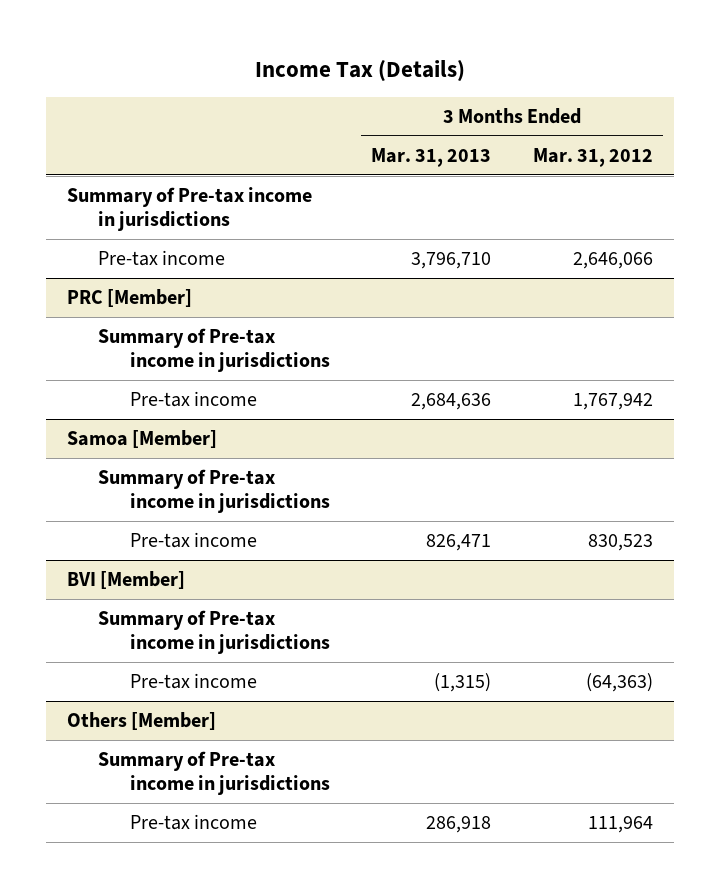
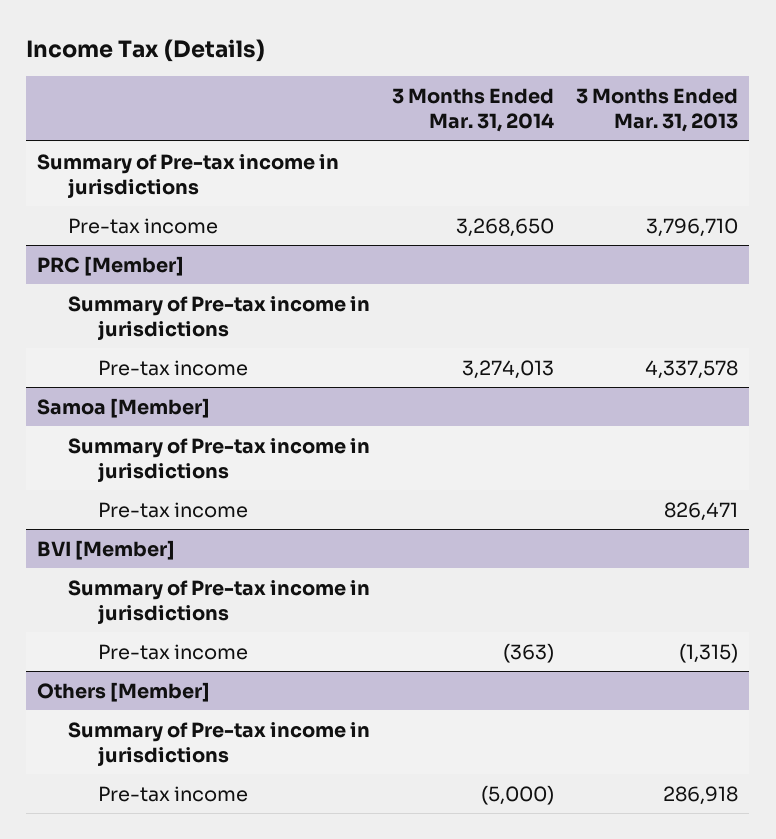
[532,147,653,167] Mar. 31, 2012 -> none
none -> [392,87,555,133] 3 Months Ended Mar. 31, 2014
[411,393,492,411] 2,684,636 -> [645,359,739,379] 4,337,578

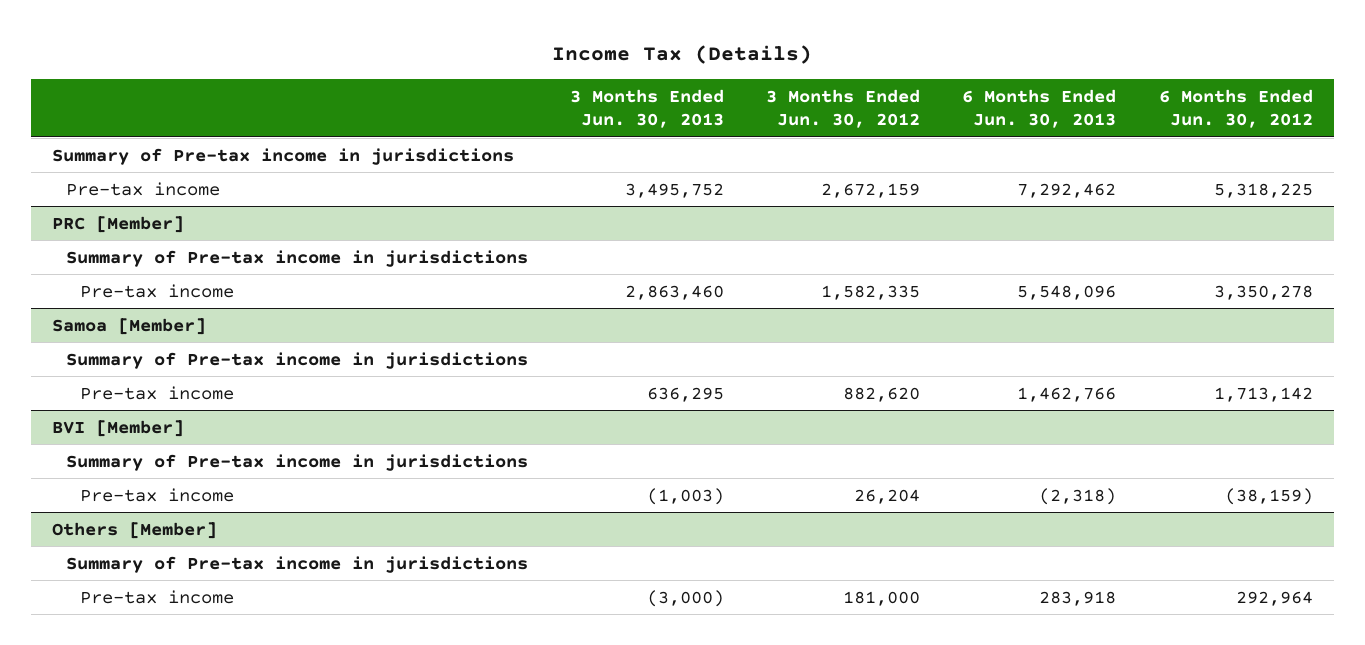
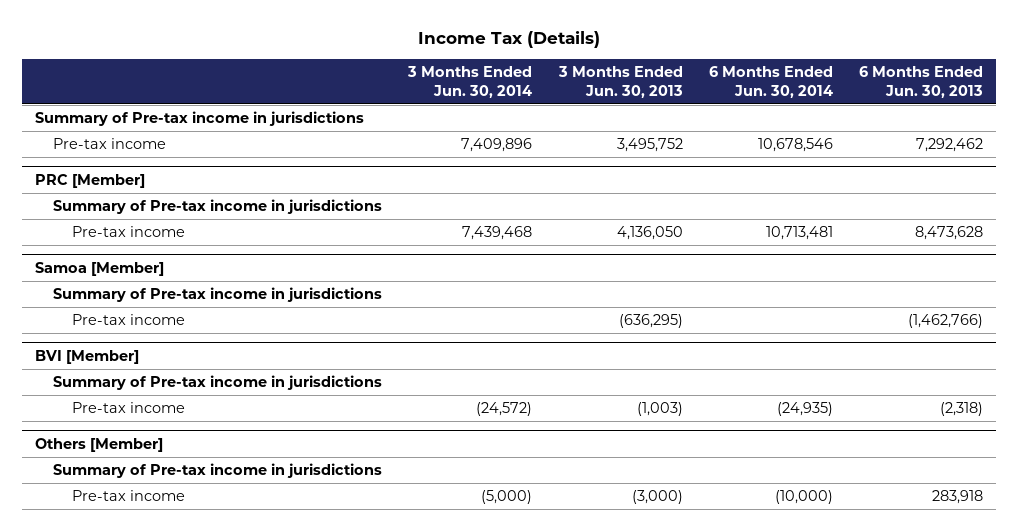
[766,88,921,129] 3 Months Ended Jun. 30, 2012 -> none
[1158,88,1313,129] 6 Months Ended Jun. 30, 2012 -> none
none -> [407,66,533,98] 3 Months Ended Jun. 30, 2014
none -> [708,66,833,98] 6 Months Ended Jun. 30, 2014
[625,284,725,300] 2,863,460 -> [616,226,683,241] 4,136,050
[1017,284,1117,300] 5,548,096 -> [915,226,984,241] 8,473,628
[647,386,725,402] 636,295 -> [618,314,683,329] (636,295)
[1017,386,1117,402] 1,462,766 -> [908,314,984,329] (1,462,766)

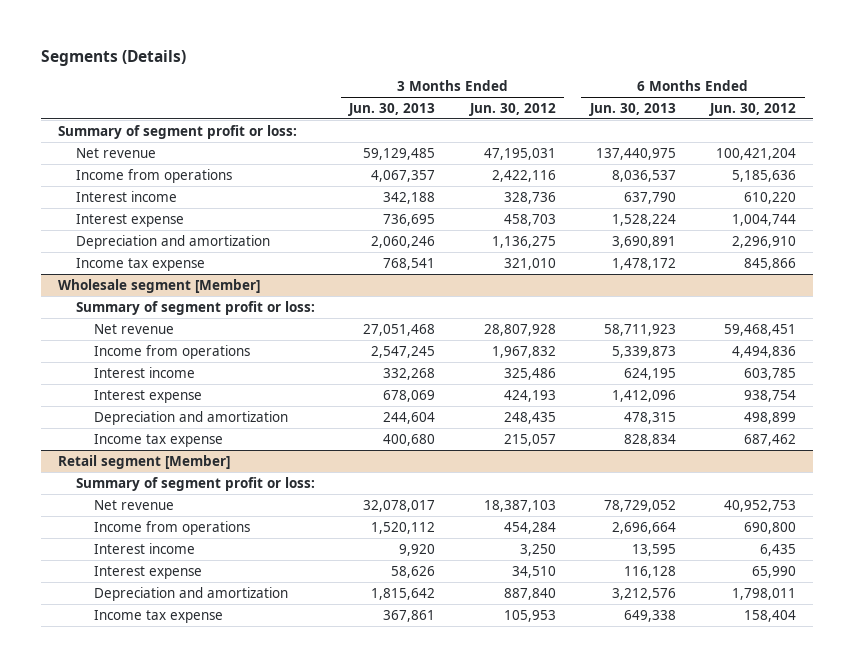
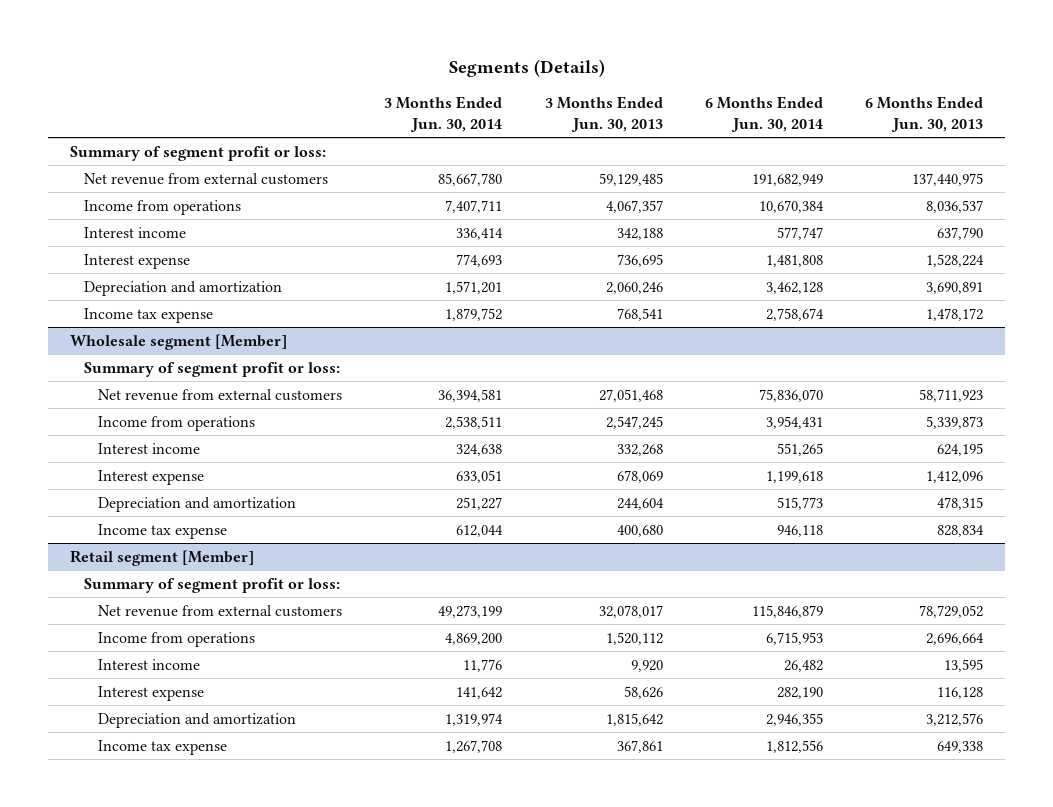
[468,103,556,117] Jun. 30, 2012 -> none
[709,103,797,117] Jun. 30, 2012 -> none
none -> [384,96,503,132] 3 Months Ended Jun. 30, 2014
none -> [705,96,824,132] 6 Months Ended Jun. 30, 2014
[76,147,157,158] Net revenue -> [83,172,328,185] Net revenue from external customers
[94,323,175,334] Net revenue -> [97,388,342,401] Net revenue from external customers
[94,499,175,510] Net revenue -> [97,604,342,617] Net revenue from external customers

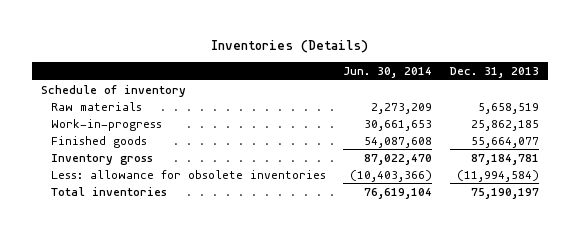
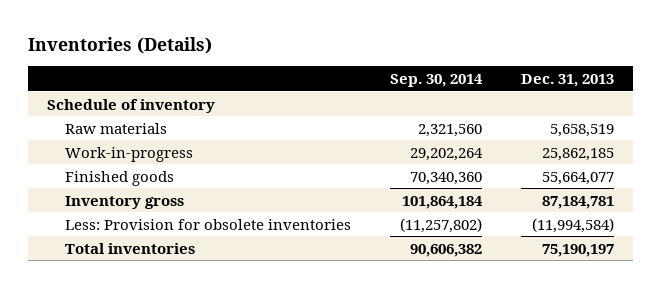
[343,67,433,79] Jun. 30, 2014 -> none
none -> [390,73,484,87] Sep. 30, 2014
[50,169,326,179] Less: allowance for obsolete inventories -> [65,218,352,230] Less: Provision for obsolete inventories

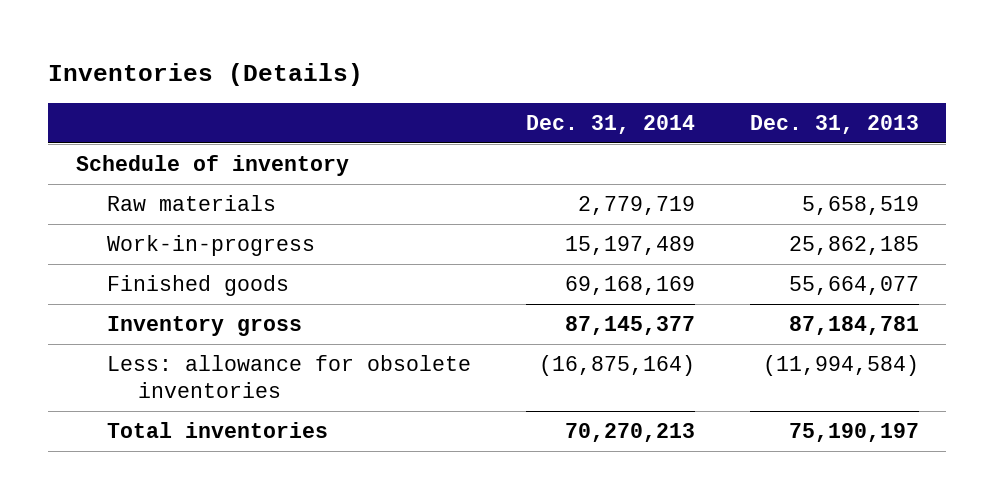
[390,73,484,87] Sep. 30, 2014 -> none
none -> [525,114,695,134] Dec. 31, 2014
[65,218,352,230] Less: Provision for obsolete inventories -> [106,355,471,399] Less: allowance for obsolete inventories

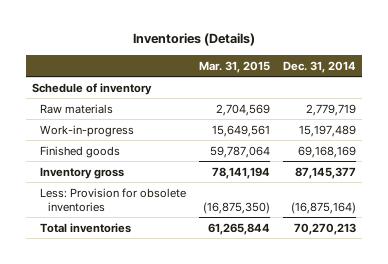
[749,114,919,134] Dec. 31, 2013 -> none
none -> [199,60,271,73] Mar. 31, 2015
[106,355,471,399] Less: allowance for obsolete inventories -> [40,187,187,212] Less: Provision for obsolete inventories

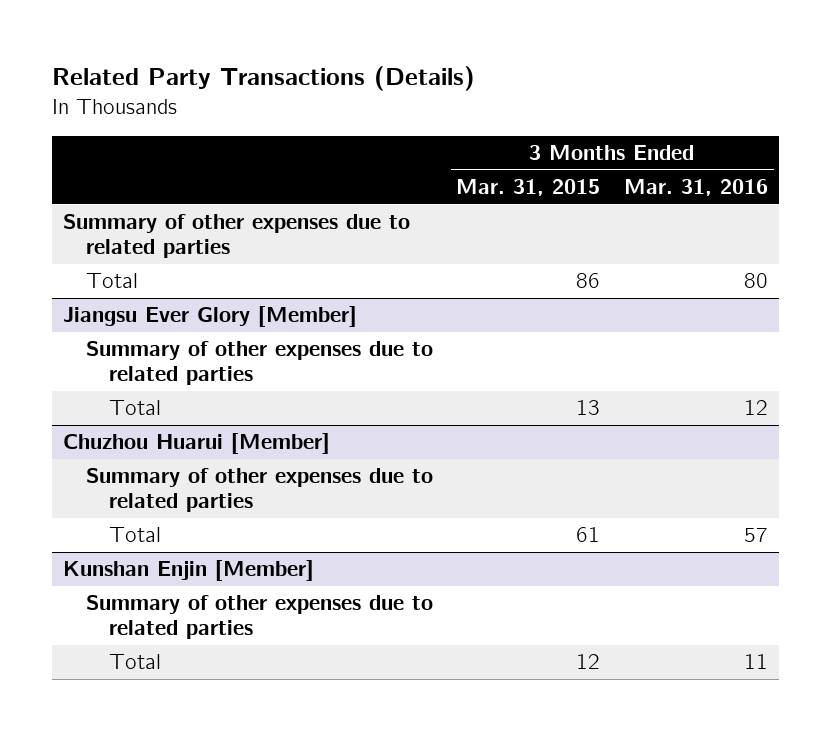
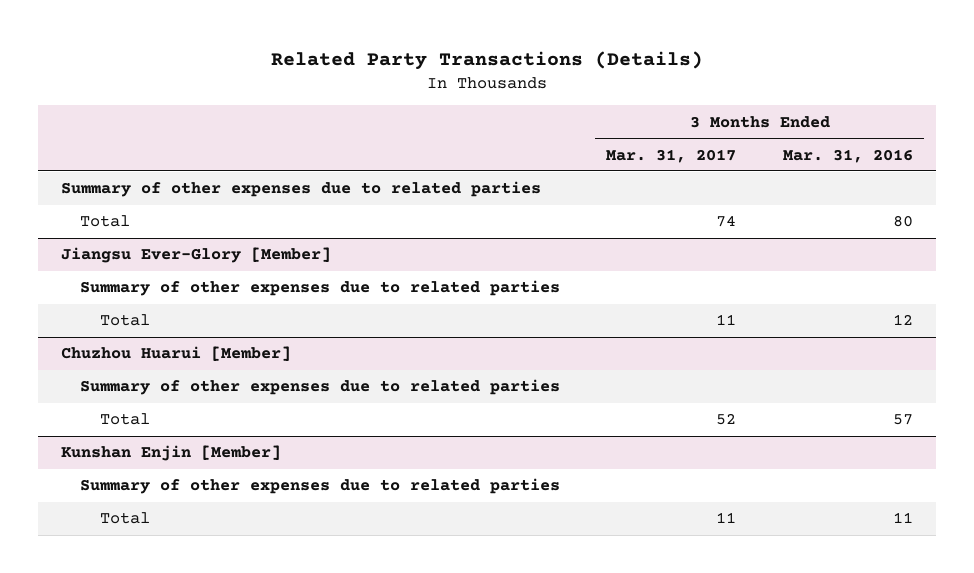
[456,179,601,197] Mar. 31, 2015 -> none
none -> [606,148,737,163] Mar. 31, 2017
[63,306,358,328] Jiangsu Ever Glory [Member] -> [61,247,332,264] Jiangsu Ever-Glory [Member]

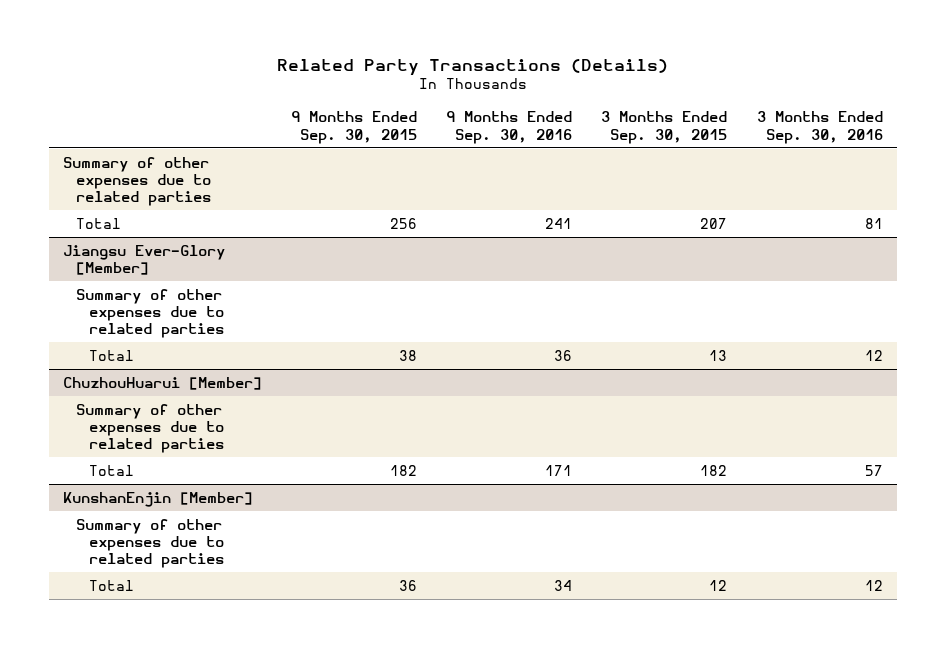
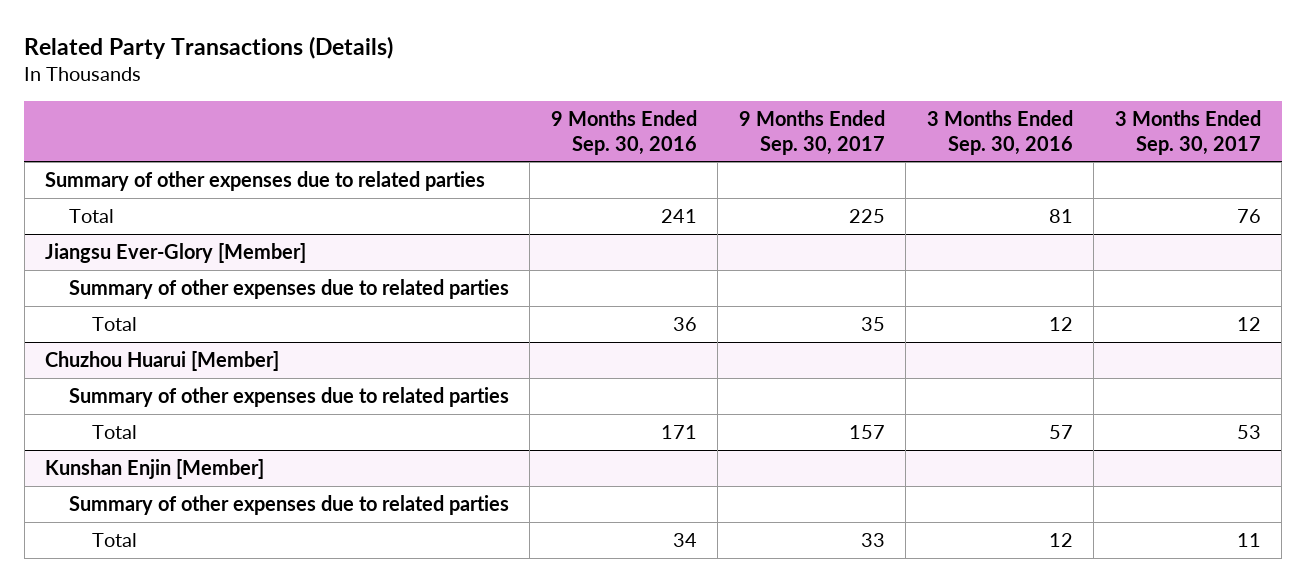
[291,111,418,144] 9 Months Ended Sep. 30, 2015 -> none
[601,111,728,144] 3 Months Ended Sep. 30, 2015 -> none
none -> [738,110,885,155] 9 Months Ended Sep. 30, 2017
none -> [1114,110,1261,155] 3 Months Ended Sep. 30, 2017
[63,376,263,390] ChuzhouHuarui [Member] -> [45,350,280,371] Chuzhou Huarui [Member]
[63,491,254,507] KunshanEnjin [Member] -> [45,458,265,479] Kunshan Enjin [Member]

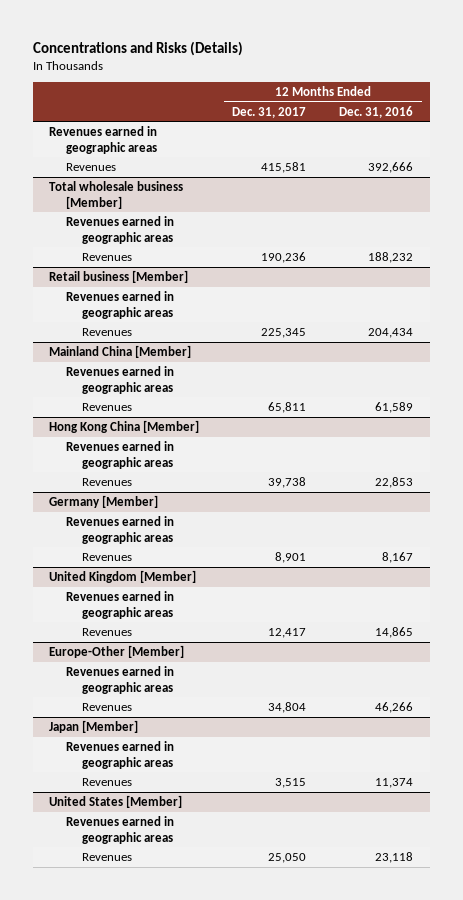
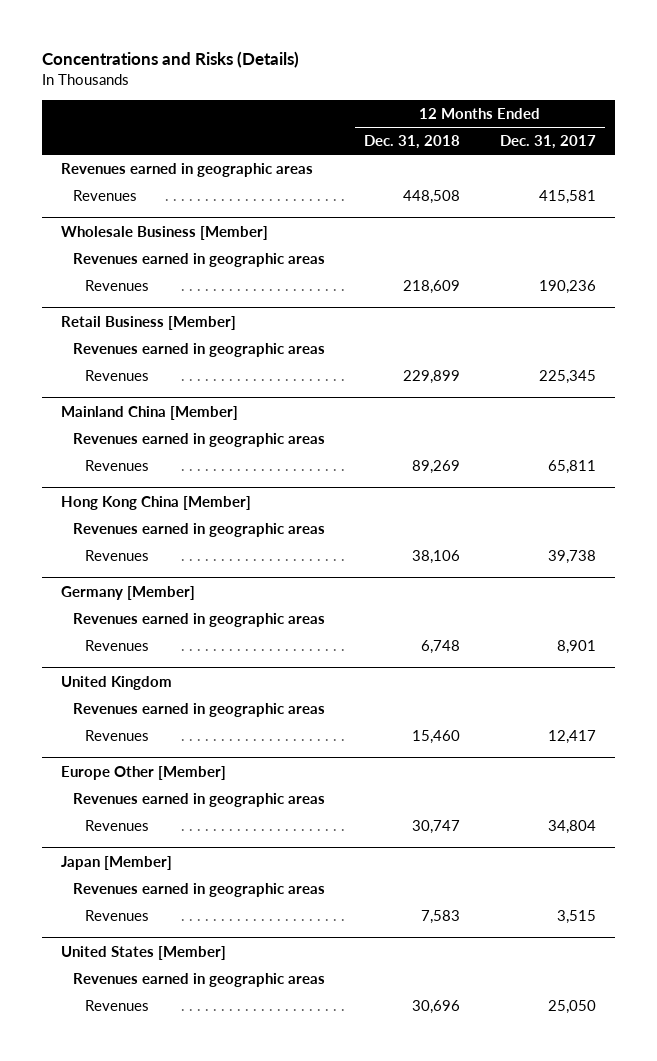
[339,105,414,118] Dec. 31, 2016 -> none
none -> [364,135,461,150] Dec. 31, 2018
[49,180,184,209] Total wholesale business [Member] -> [61,225,269,240] Wholesale Business [Member]
[49,269,189,283] Retail business [Member] -> [61,315,237,330] Retail Business [Member]
[49,569,197,583] United Kingdom [Member] -> [61,675,173,690] United Kingdom
[49,644,185,658] Europe-Other [Member] -> [61,765,227,780] Europe Other [Member]

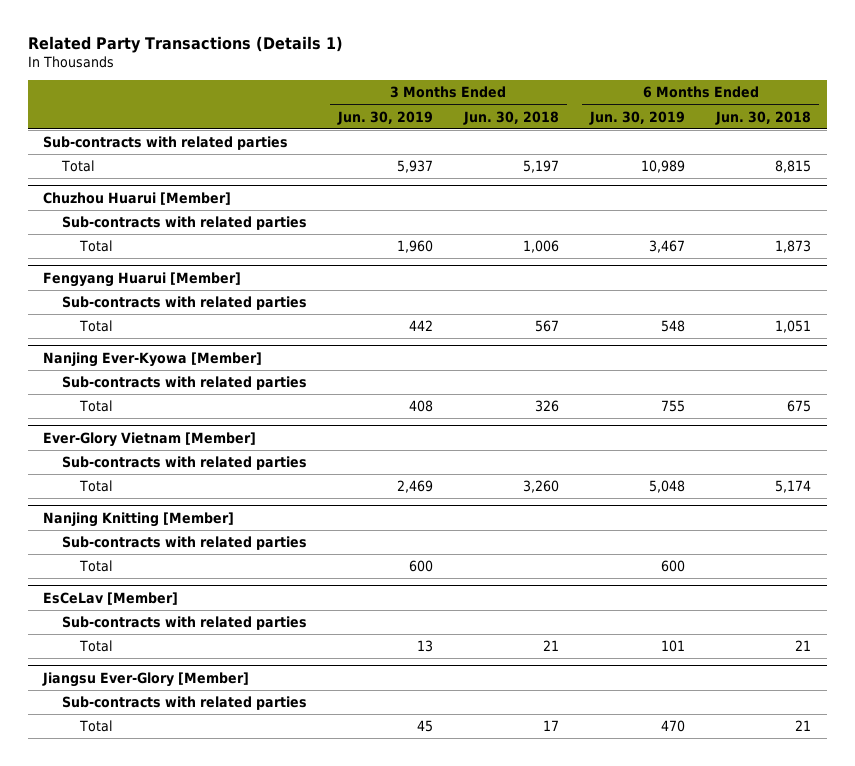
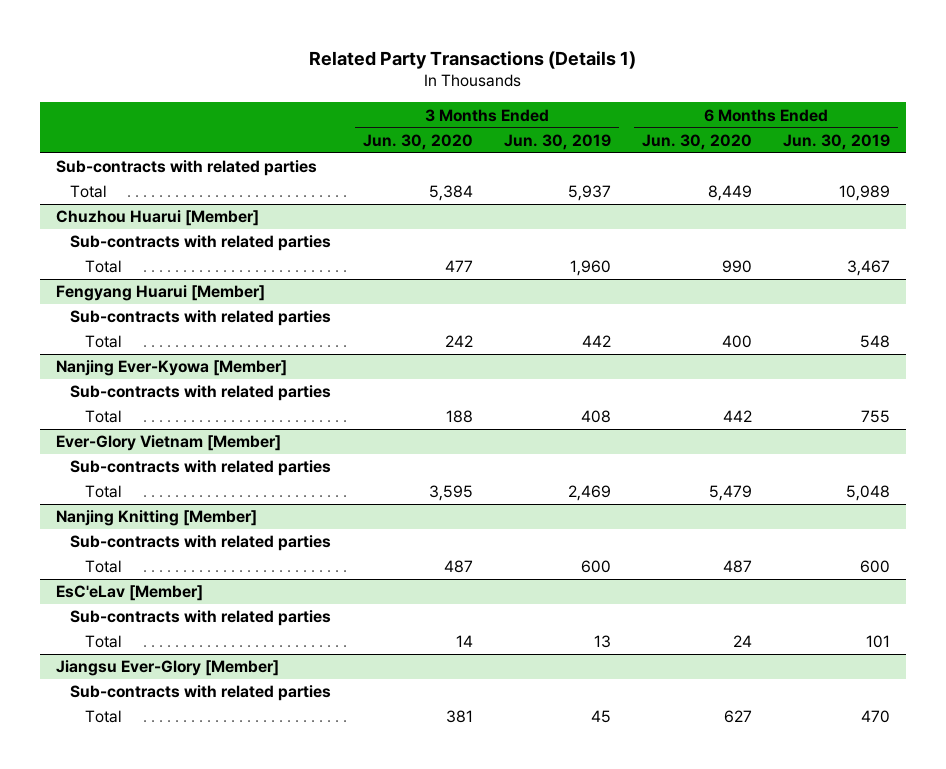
[463,110,560,125] Jun. 30, 2018 -> none
[715,110,812,125] Jun. 30, 2018 -> none
none -> [362,133,473,150] Jun. 30, 2020
none -> [642,133,753,150] Jun. 30, 2020
[43,592,179,606] EsCeLav [Member] -> [55,585,203,602] EsC'eLav [Member]

